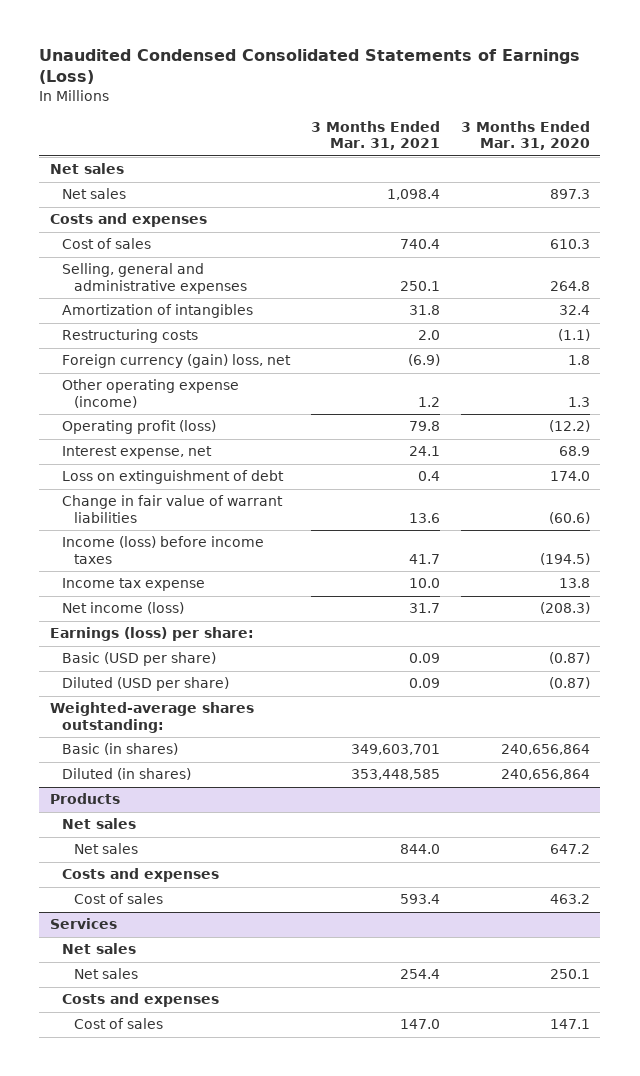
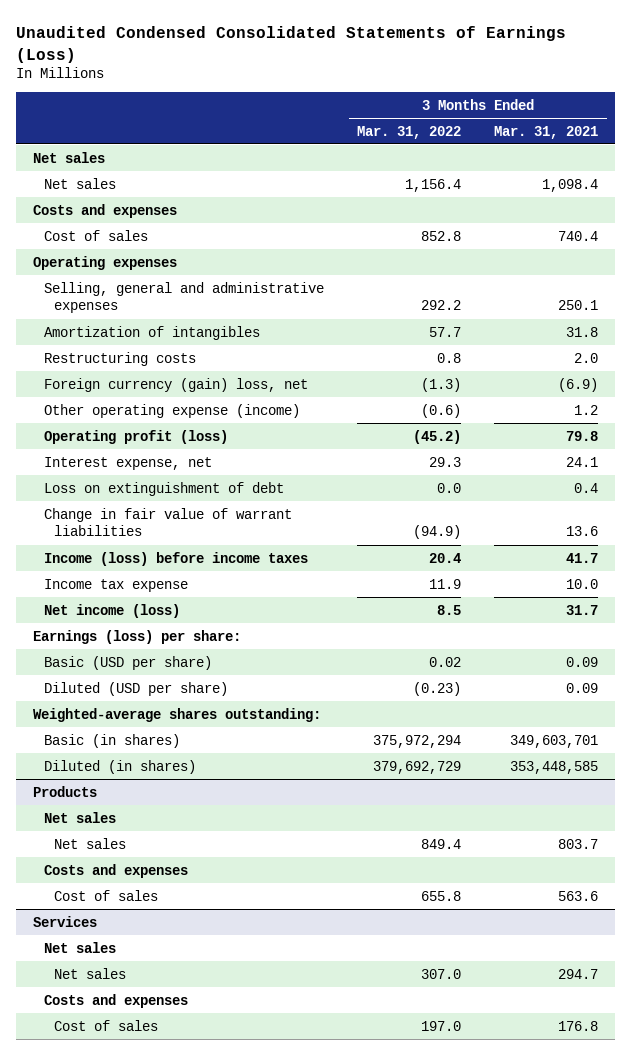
[460,121,590,151] 3 Months Ended Mar. 31, 2020 -> none
none -> [357,125,462,139] Mar. 31, 2022
none -> [33,255,178,270] Operating expenses
[399,844,440,855] 844.0 -> [558,838,599,849] 803.7
[399,894,440,905] 593.4 -> [558,890,599,901] 563.6
[399,969,440,980] 254.4 -> [558,968,599,979] 294.7
[399,1019,440,1030] 147.0 -> [558,1020,599,1031] 176.8

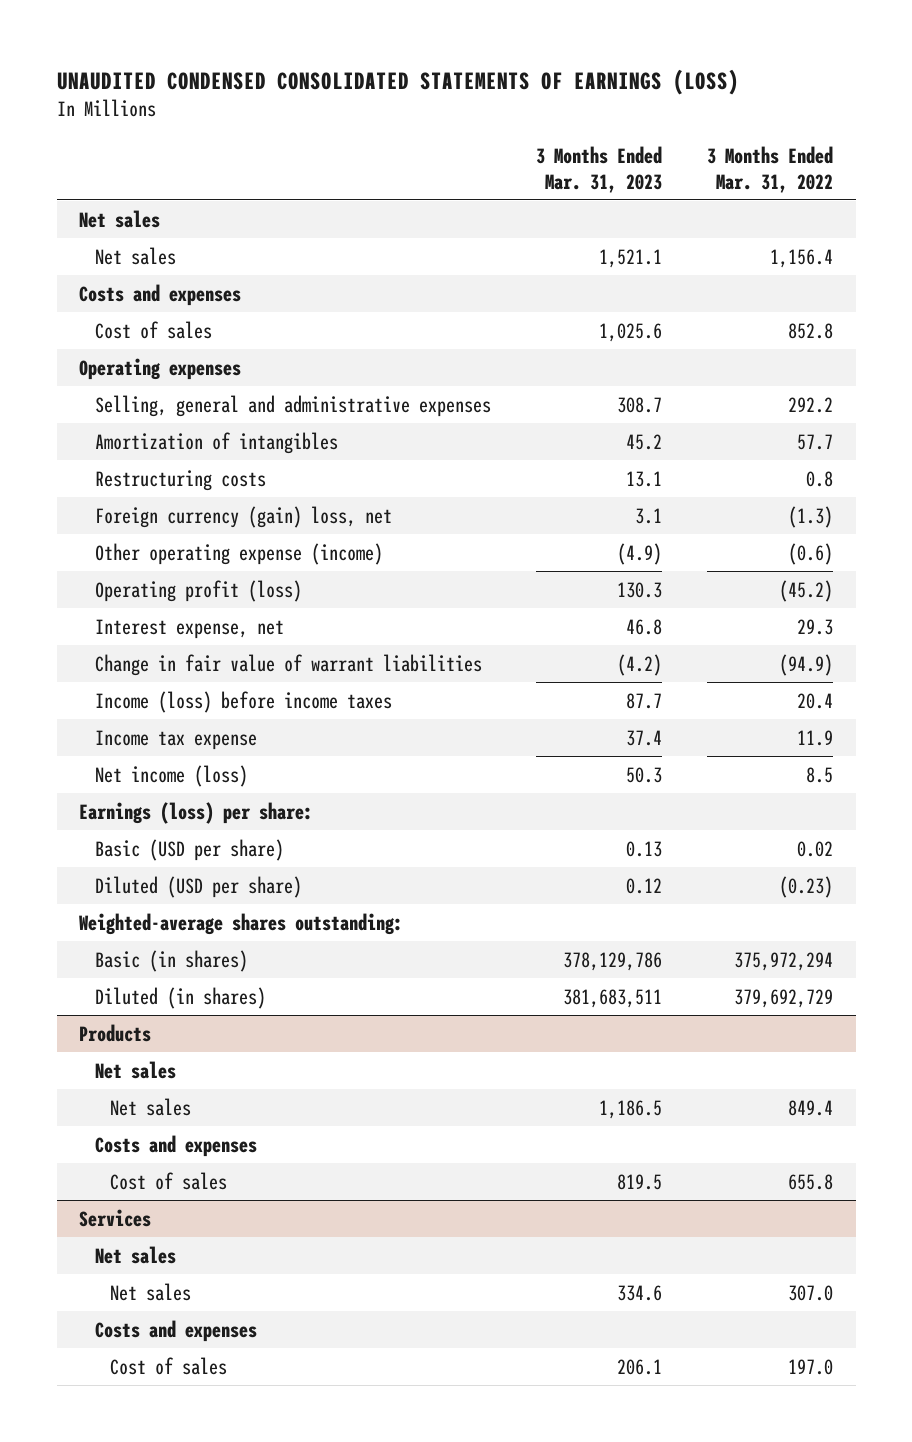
[16,26,567,63] Unaudited Condensed Consolidated Statements of Earnings (Loss) -> [56,68,739,95] UNAUDITED CONDENSED CONSOLIDATED STATEMENTS OF EARNINGS (LOSS)
[494,125,599,139] Mar. 31, 2021 -> none
none -> [536,145,663,193] 3 Months Ended Mar. 31, 2023
[43,481,284,496] Loss on extinguishment of debt -> none

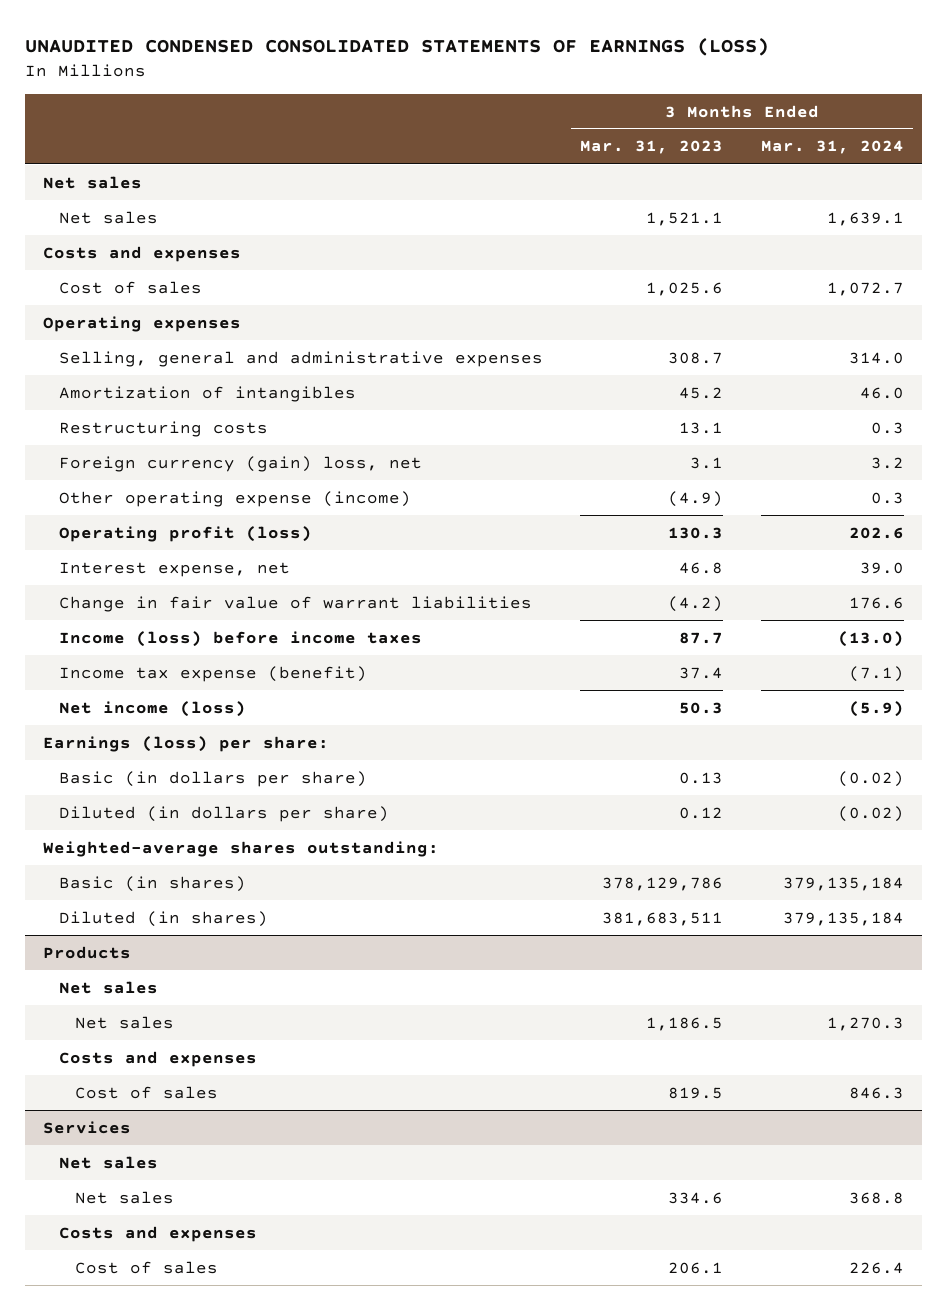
[707,145,834,193] 3 Months Ended Mar. 31, 2022 -> none
none -> [760,140,904,155] Mar. 31, 2024
[94,729,257,750] Income tax expense -> [59,665,368,682] Income tax expense (benefit)
[94,838,284,861] Basic (USD per share) -> [59,770,368,787] Basic (in dollars per share)
[94,875,302,898] Diluted (USD per share) -> [59,805,390,822] Diluted (in dollars per share)

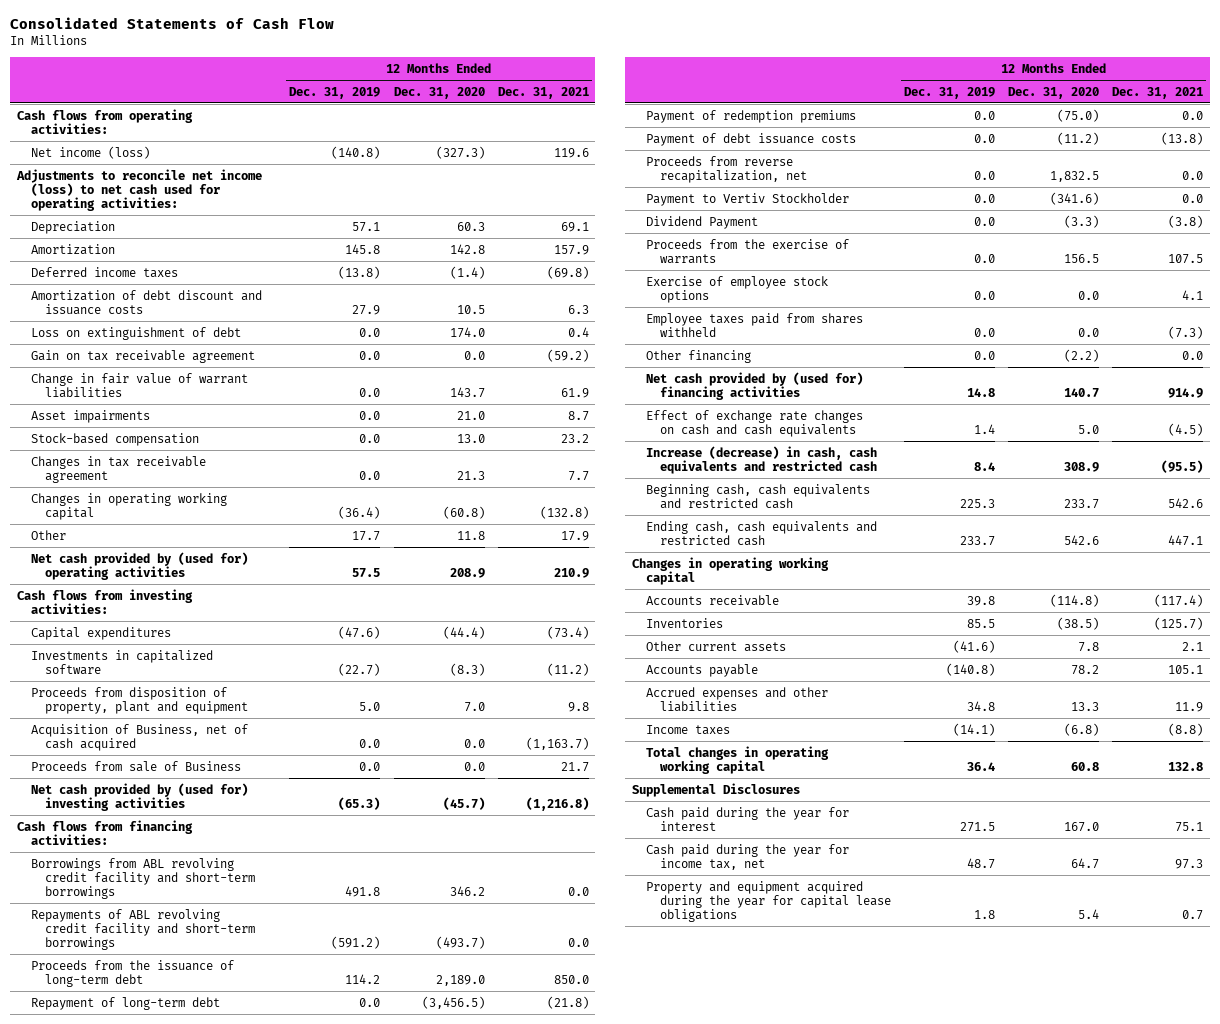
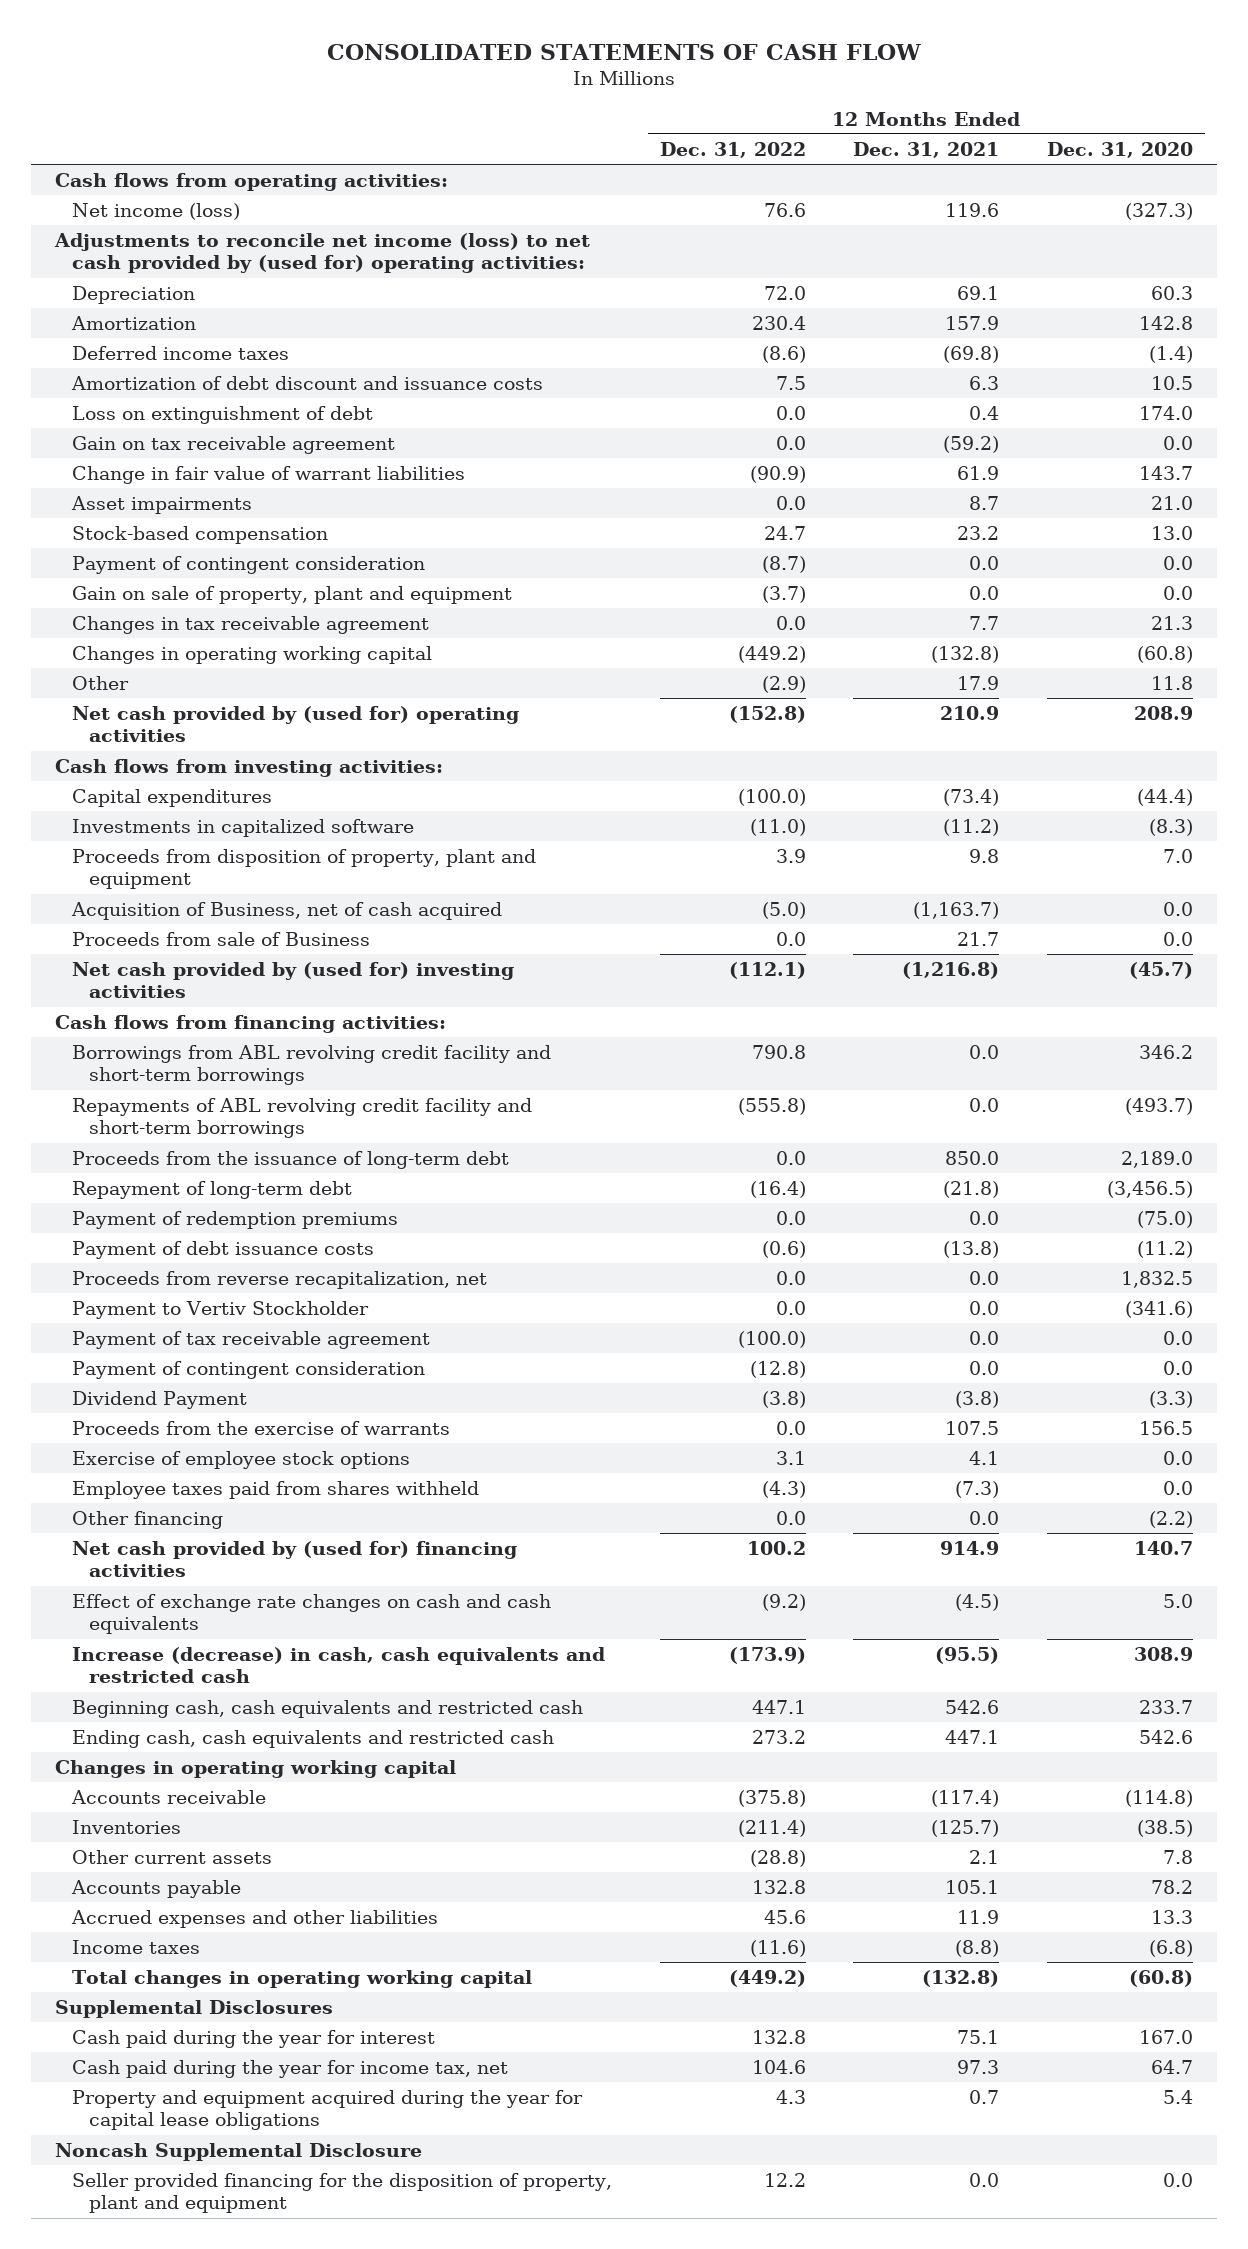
[10,17,335,30] Consolidated Statements of Cash Flow -> [327,44,922,61] CONSOLIDATED STATEMENTS OF CASH FLOW
[289,86,381,99] Dec. 31, 2019 -> none
none -> [659,141,806,158] Dec. 31, 2022
[15,168,262,211] Adjustments to reconcile net income (loss) to net cash used for operating activities: -> [53,232,590,274] Adjustments to reconcile net income (loss) to net cash provided by (used for) operating activities:
none -> [72,555,426,574] Payment of contingent consideration
none -> [72,585,513,604] Gain on sale of property, plant and equipment
none -> [72,1330,431,1349] Payment of tax receivable agreement
none -> [72,1360,426,1379] Payment of contingent consideration
[1071,761,1100,771] 60.8 -> [1129,1969,1194,1987] (60.8)
[1168,761,1204,771] 132.8 -> [922,1969,1000,1987] (132.8)
none -> [54,2142,422,2161] Noncash Supplemental Disclosure
none -> [72,2172,613,2214] Seller provided financing for the disposition of property, plant and equipment

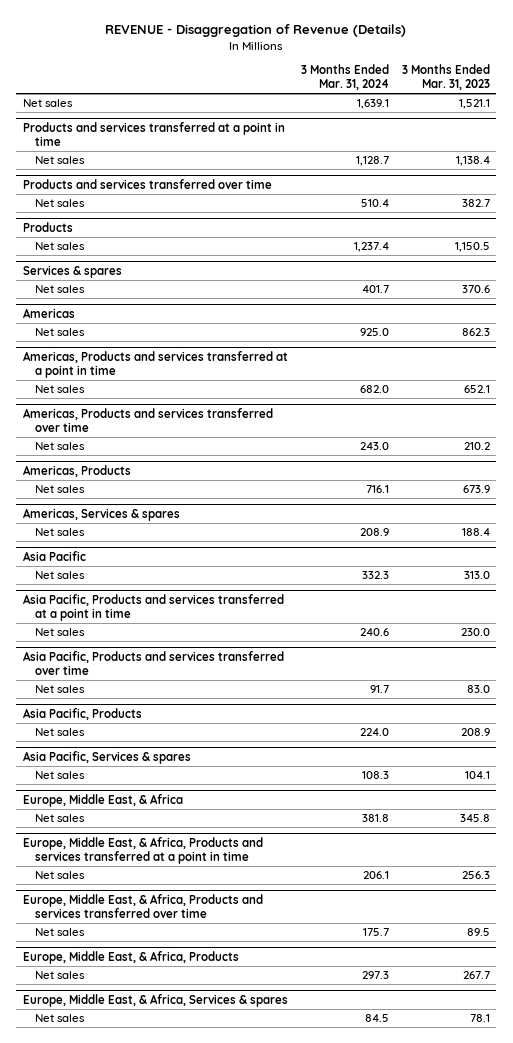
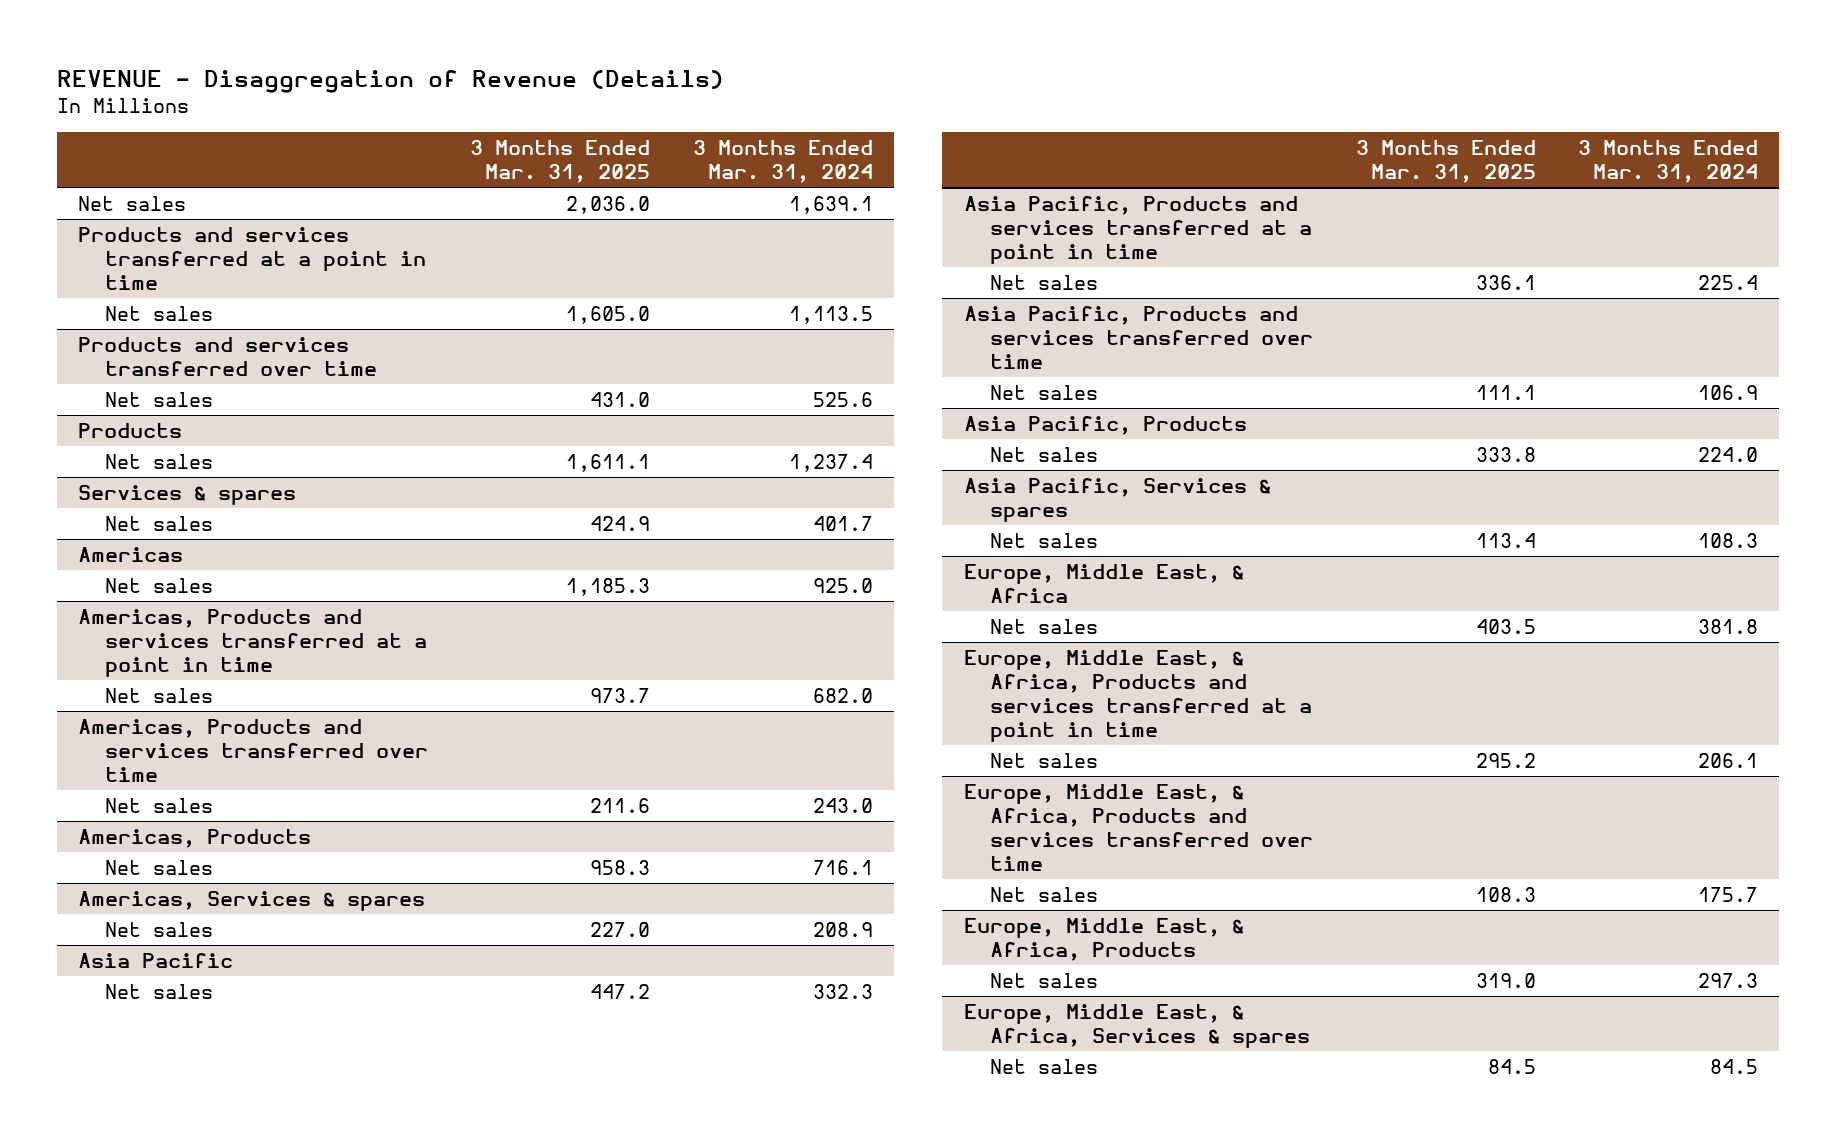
[401,64,490,91] 3 Months Ended Mar. 31, 2023 -> none
none -> [470,139,651,184] 3 Months Ended Mar. 31, 2025
[355,156,389,167] 1,128.7 -> [788,305,873,324] 1,113.5
[360,199,389,208] 510.4 -> [812,391,873,407] 525.6
[359,628,389,637] 240.6 -> [1698,274,1759,290] 225.4
[369,685,389,694] 91.7 -> [1698,384,1759,400] 106.9

